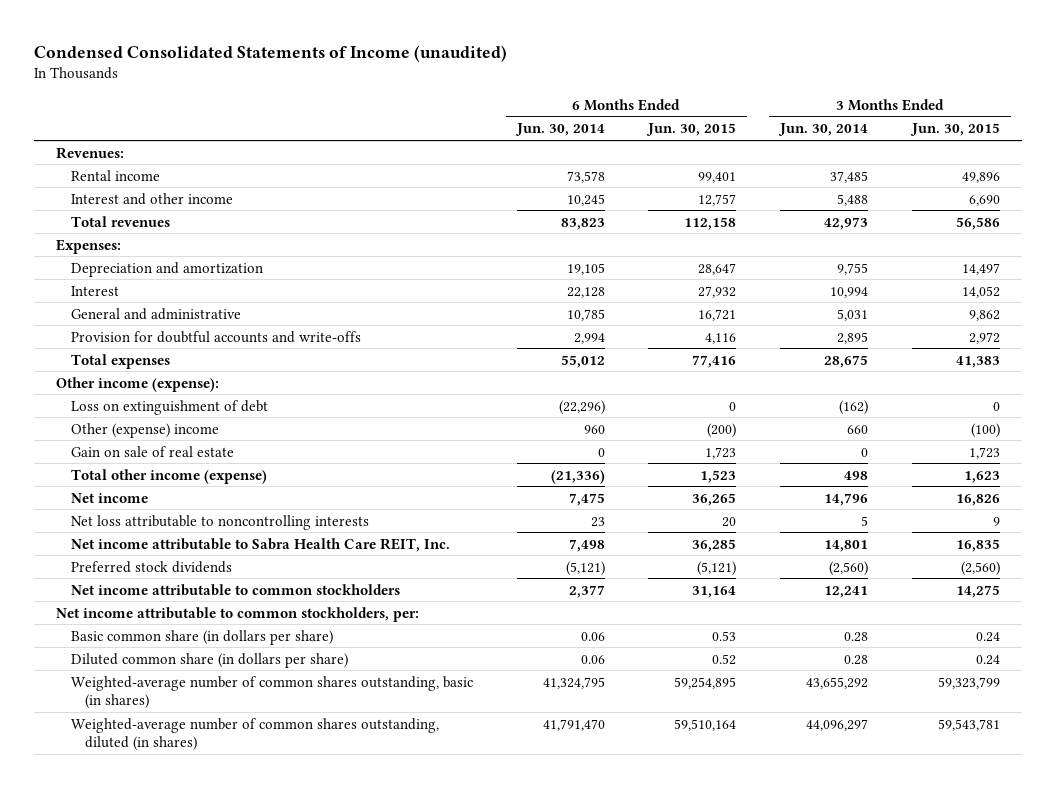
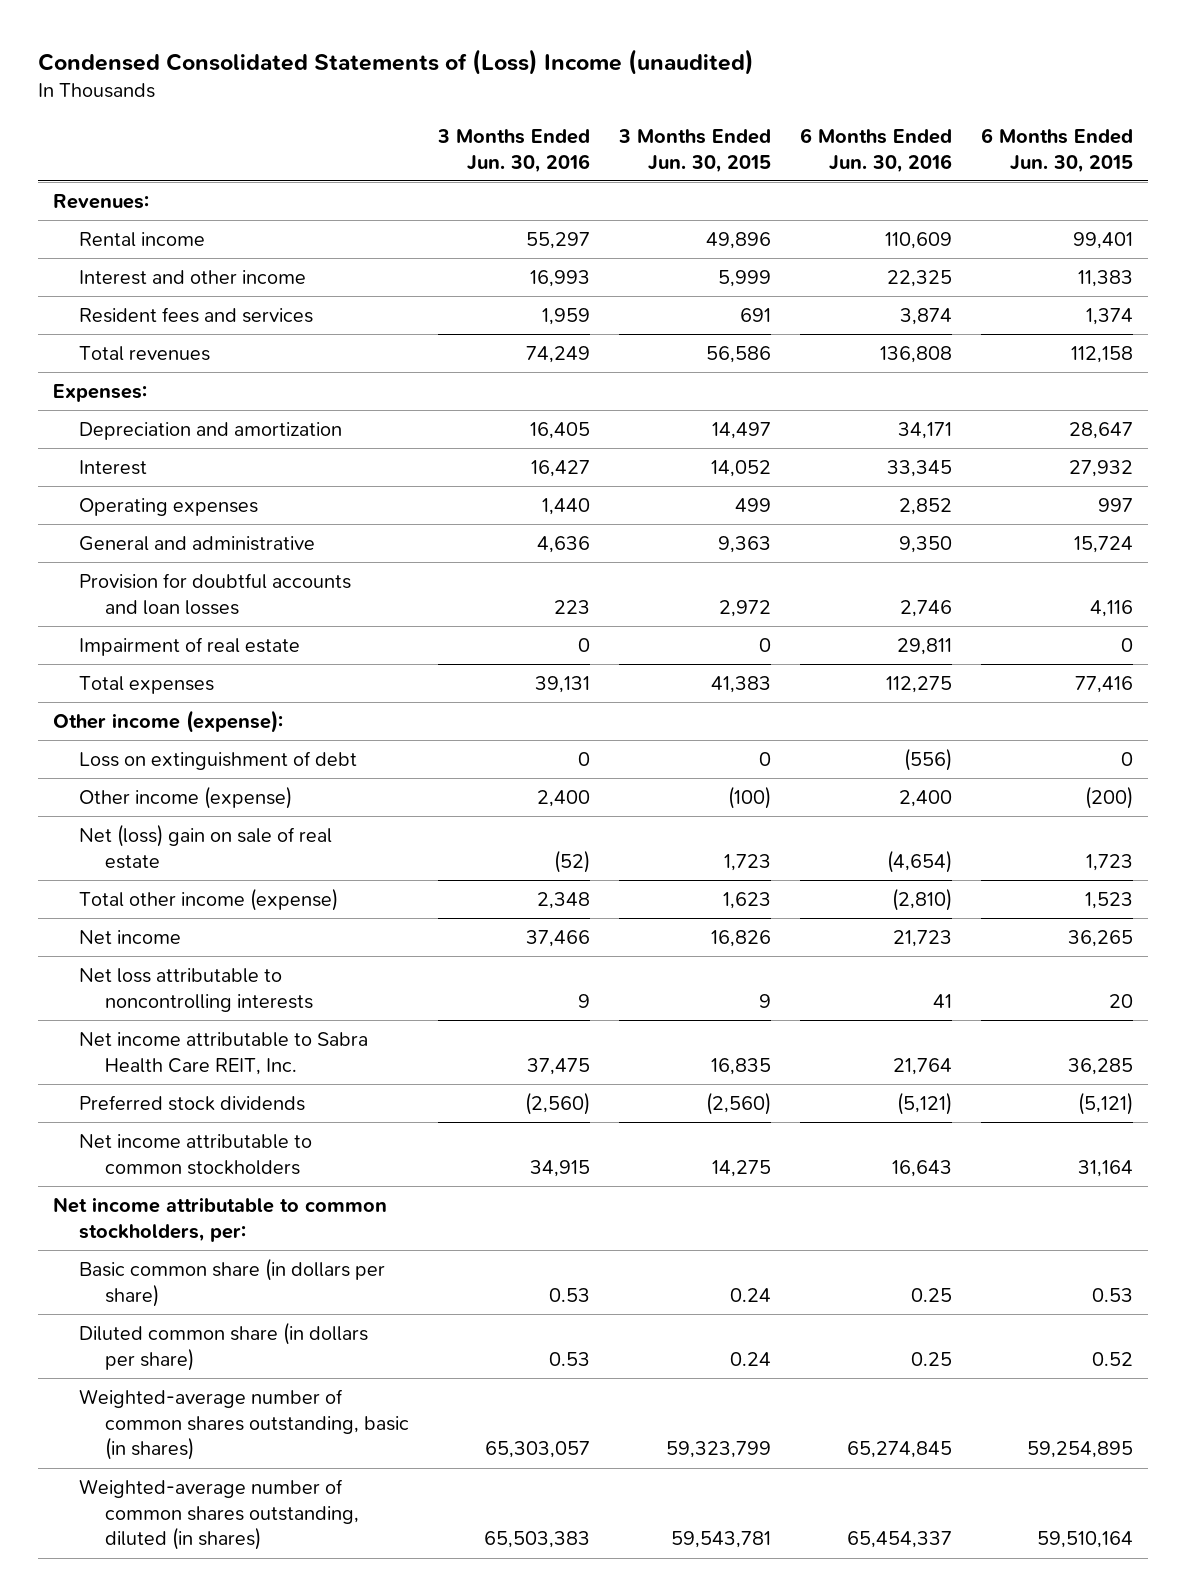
[34,44,508,62] Condensed Consolidated Statements of Income (unaudited) -> [38,48,755,75] Condensed Consolidated Statements of (Loss) Income (unaudited)
[514,123,605,137] Jun. 30, 2014 -> none
[778,123,869,137] Jun. 30, 2014 -> none
none -> [436,128,590,173] 3 Months Ended Jun. 30, 2016
none -> [800,127,953,173] 6 Months Ended Jun. 30, 2016
[698,193,737,206] 12,757 -> [1078,270,1134,288] 11,383
[968,194,1000,206] 6,690 -> [717,270,771,288] 5,999
none -> [78,307,313,324] Resident fees and services
none -> [78,498,258,517] Operating expenses
[698,308,737,321] 16,721 -> [1074,536,1134,554] 15,724
[968,309,1000,321] 9,862 -> [717,536,771,554] 9,363
[70,330,361,343] Provision for doubtful accounts and write-offs -> [78,573,351,615] Provision for doubtful accounts and loan losses
none -> [78,637,300,657] Impairment of real estate
[70,422,219,438] Other (expense) income -> [78,786,292,810] Other income (expense)
[70,445,234,457] Gain on sale of real estate -> [78,824,332,869] Net (loss) gain on sale of real estate

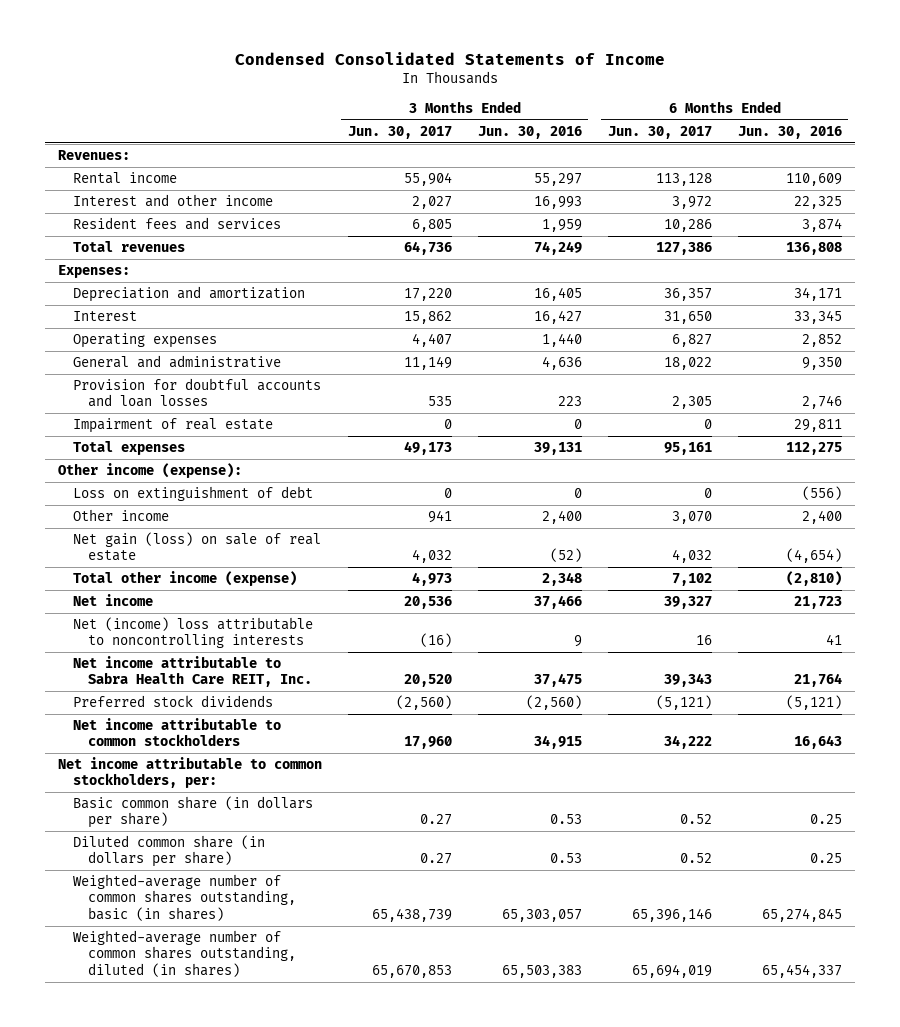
[38,48,755,75] Condensed Consolidated Statements of (Loss) Income (unaudited) -> [234,52,665,66] Condensed Consolidated Statements of Income
[617,128,771,173] 3 Months Ended Jun. 30, 2015 -> none
[981,127,1134,173] 6 Months Ended Jun. 30, 2015 -> none
none -> [347,125,452,139] Jun. 30, 2017
none -> [607,125,712,139] Jun. 30, 2017
[78,786,292,810] Other income (expense) -> [72,509,169,522] Other income
[78,824,332,869] Net (loss) gain on sale of real estate -> [72,532,321,562] Net gain (loss) on sale of real estate
[78,968,313,1012] Net loss attributable to noncontrolling interests -> [72,617,313,649] Net (income) loss attributable to noncontrolling interests

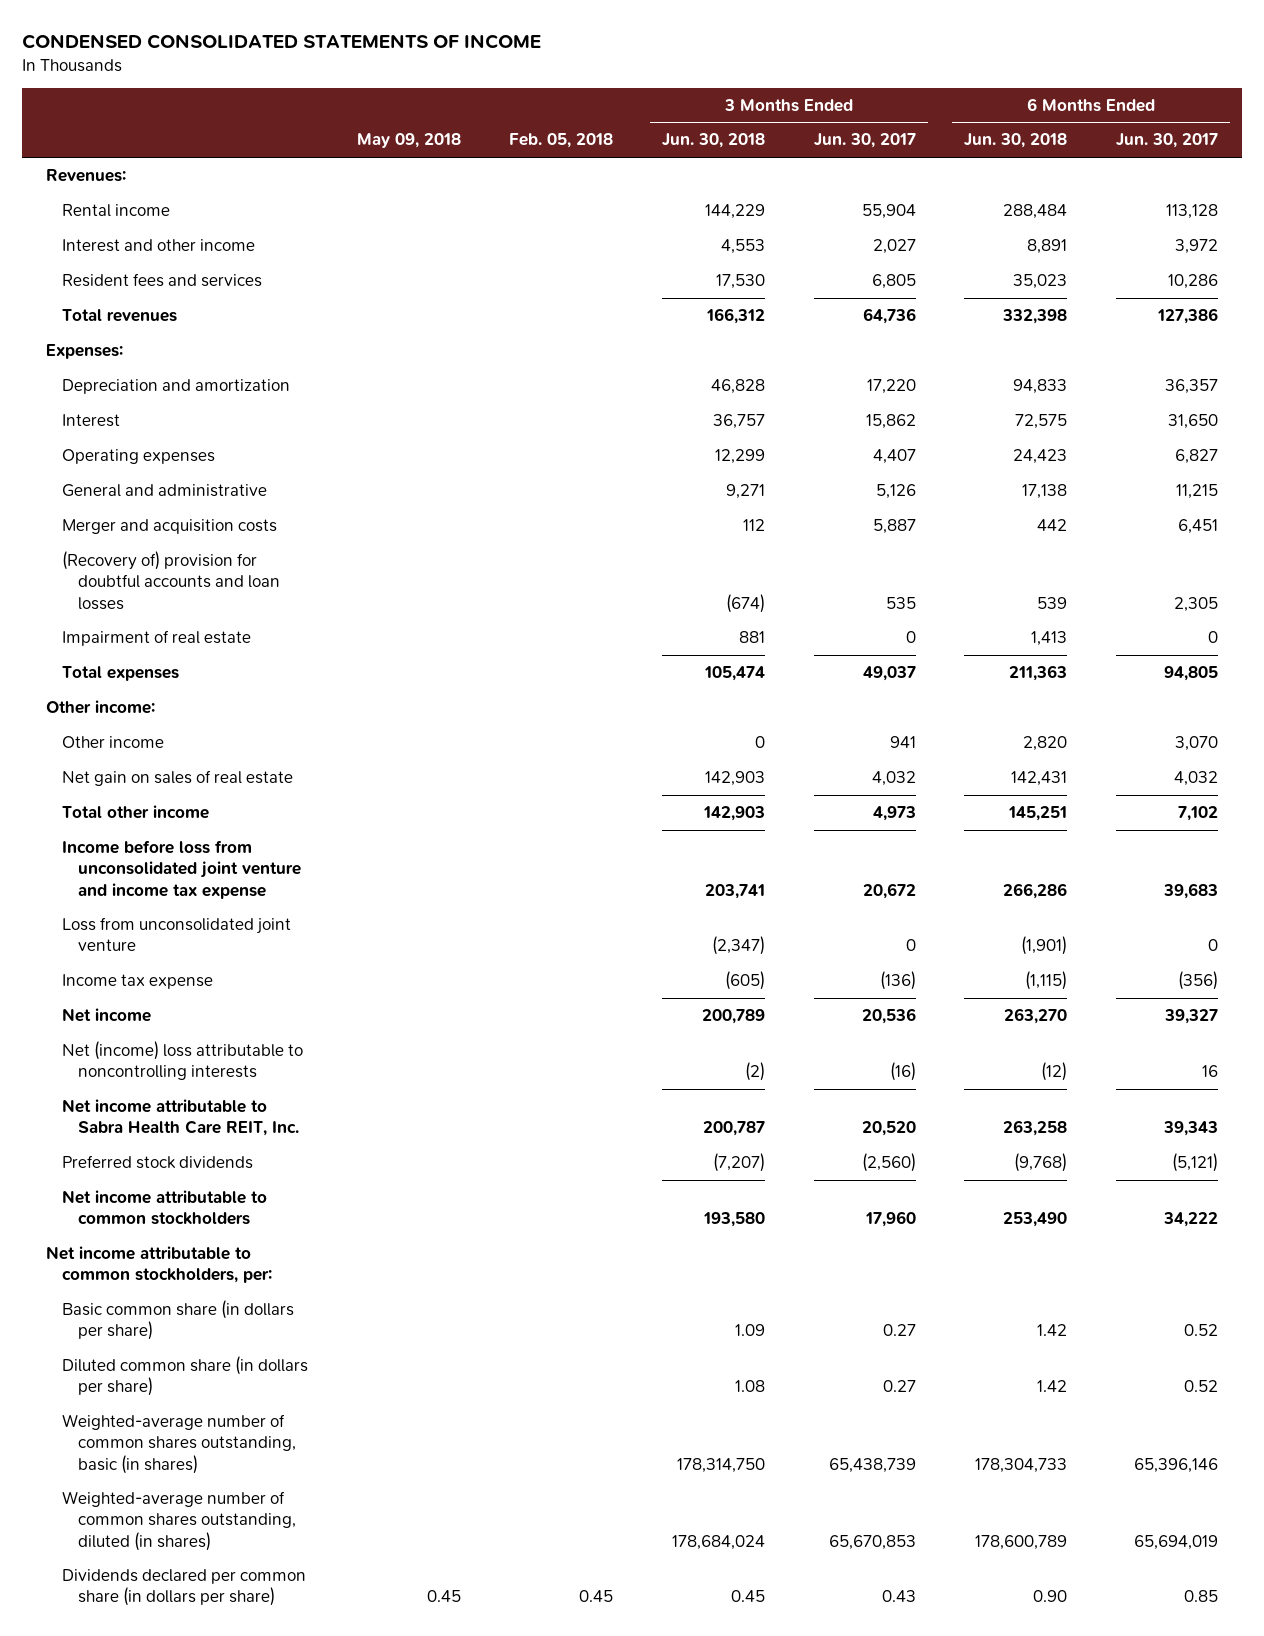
[234,52,665,66] Condensed Consolidated Statements of Income -> [21,33,541,49] CONDENSED CONSOLIDATED STATEMENTS OF INCOME
[477,125,582,139] Jun. 30, 2016 -> none
[737,125,842,139] Jun. 30, 2016 -> none
none -> [356,133,461,149] May 09, 2018
none -> [509,133,614,149] Feb. 05, 2018
none -> [661,133,765,149] Jun. 30, 2018
none -> [964,133,1068,149] Jun. 30, 2018
[403,356,452,371] 11,149 -> [875,484,916,500] 5,126
[663,357,712,371] 18,022 -> [1175,484,1218,500] 11,215
none -> [62,519,278,535] Merger and acquisition costs
[72,378,321,408] Provision for doubtful accounts and loan losses -> [62,551,281,610] (Recovery of) provision for doubtful accounts and loan losses
[72,486,313,502] Loss on extinguishment of debt -> none
[403,441,452,456] 49,173 -> [862,666,916,682] 49,037
[663,442,712,456] 95,161 -> [1163,666,1218,682] 94,805
[57,463,242,479] Other income (expense): -> [45,700,155,715] Other income:
[72,532,321,562] Net gain (loss) on sale of real estate -> [62,770,294,787] Net gain on sales of real estate
[72,571,297,587] Total other income (expense) -> [62,805,210,820] Total other income
none -> [62,840,302,899] Income before loss from unconsolidated joint venture and income tax expense
none -> [62,917,292,952] Loss from unconsolidated joint venture
none -> [62,974,214,990] Income tax expense
none -> [62,1569,307,1607] Dividends declared per common share (in dollars per share)

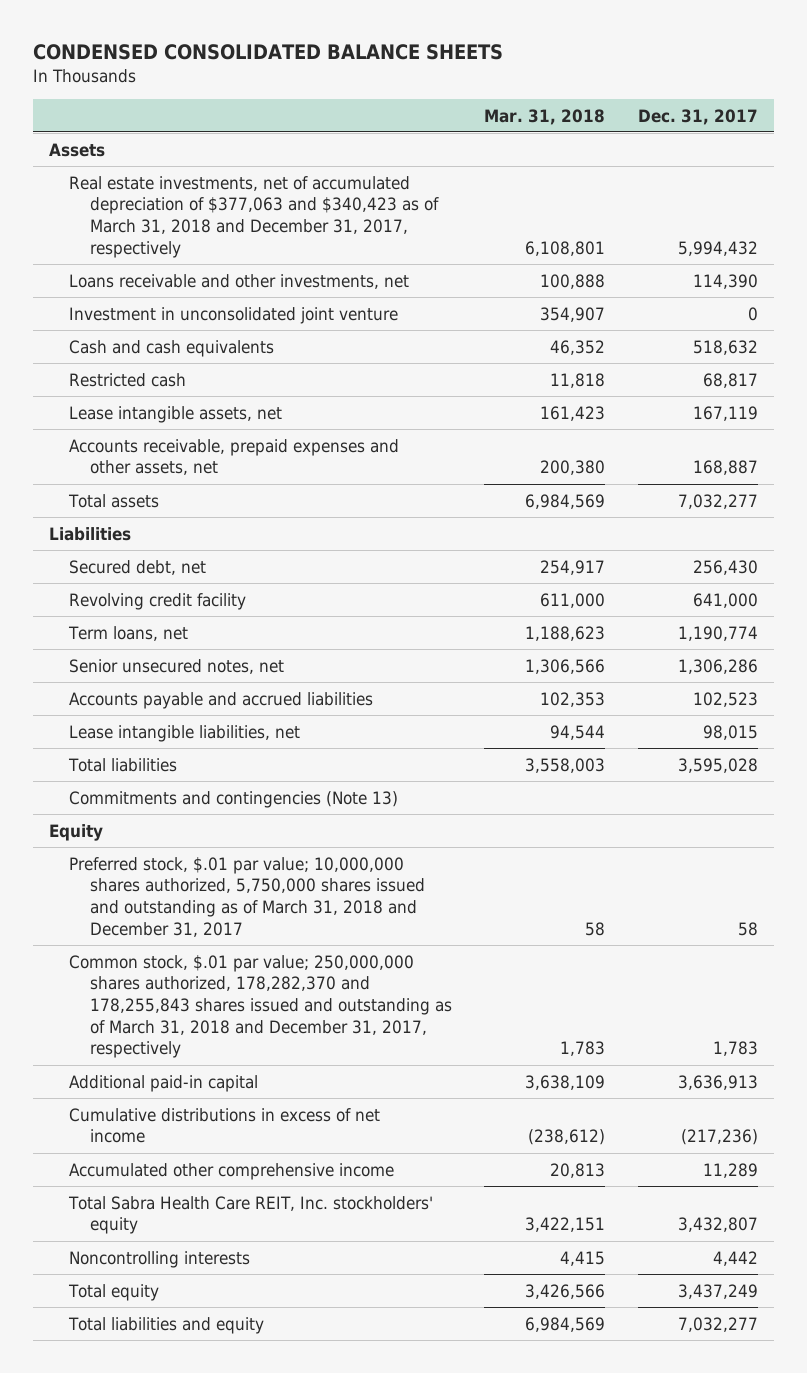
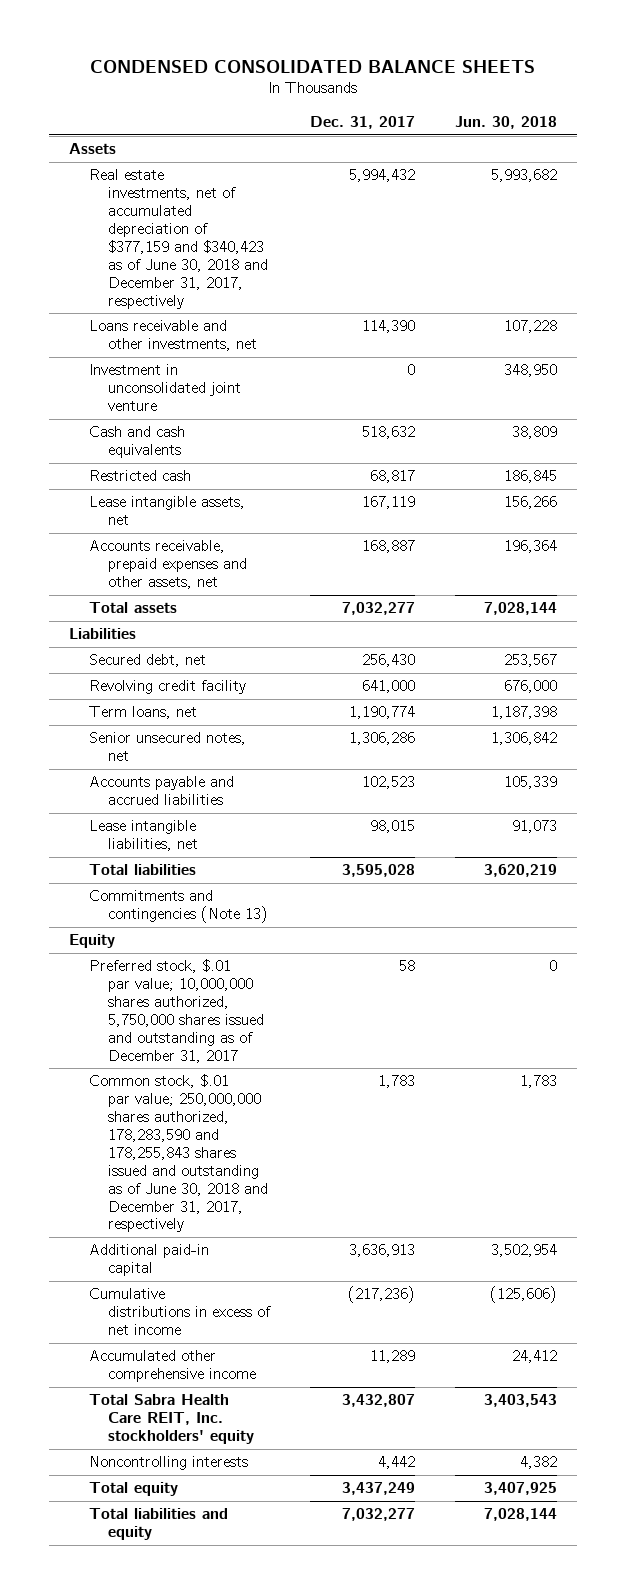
[484,108,606,125] Mar. 31, 2018 -> none
none -> [455,116,558,130] Jun. 30, 2018
[69,175,440,258] Real estate investments, net of accumulated depreciation of $377,063 and $340,423 as of March 31, 2018 and December 31, 2017, respectively -> [88,169,269,309] Real estate investments, net of accumulated depreciation of $377,159 and $340,423 as of June 30, 2018 and December 31, 2017, respectively
[69,856,426,937] Preferred stock, $.01 par value; 10,000,000 shares authorized, 5,750,000 shares issued and outstanding as of March 31, 2018 and December 31, 2017 -> [88,959,265,1063] Preferred stock, $.01 par value; 10,000,000 shares authorized, 5,750,000 shares issued and outstanding as of December 31, 2017
[69,954,453,1059] Common stock, $.01 par value; 250,000,000 shares authorized, 178,282,370 and 178,255,843 shares issued and outstanding as of March 31, 2018 and December 31, 2017, respectively -> [88,1074,269,1233] Common stock, $.01 par value; 250,000,000 shares authorized, 178,283,590 and 178,255,843 shares issued and outstanding as of June 30, 2018 and December 31, 2017, respectively

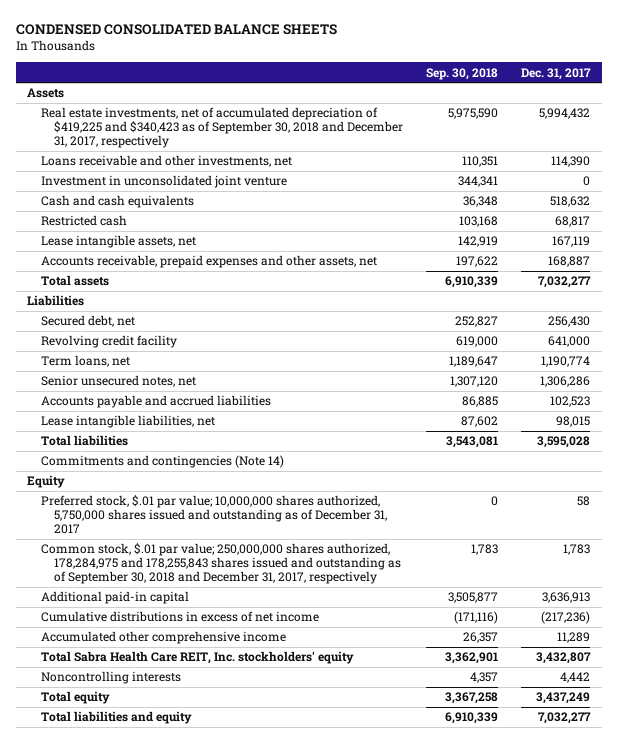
[455,116,558,130] Jun. 30, 2018 -> none
none -> [426,67,499,80] Sep. 30, 2018
[88,169,269,309] Real estate investments, net of accumulated depreciation of $377,159 and $340,423 as of June 30, 2018 and December 31, 2017, respectively -> [40,107,404,149] Real estate investments, net of accumulated depreciation of $419,225 and $340,423 as of September 30, 2018 and December 31, 2017, respectively
[88,890,269,924] Commitments and contingencies (Note 13) -> [40,455,284,469] Commitments and contingencies (Note 14)
[88,1074,269,1233] Common stock, $.01 par value; 250,000,000 shares authorized, 178,283,590 and 178,255,843 shares issued and outstanding as of June 30, 2018 and December 31, 2017, respectively -> [40,543,402,585] Common stock, $.01 par value; 250,000,000 shares authorized, 178,284,975 and 178,255,843 shares issued and outstanding as of September 30, 2018 and December 31, 2017, respectively

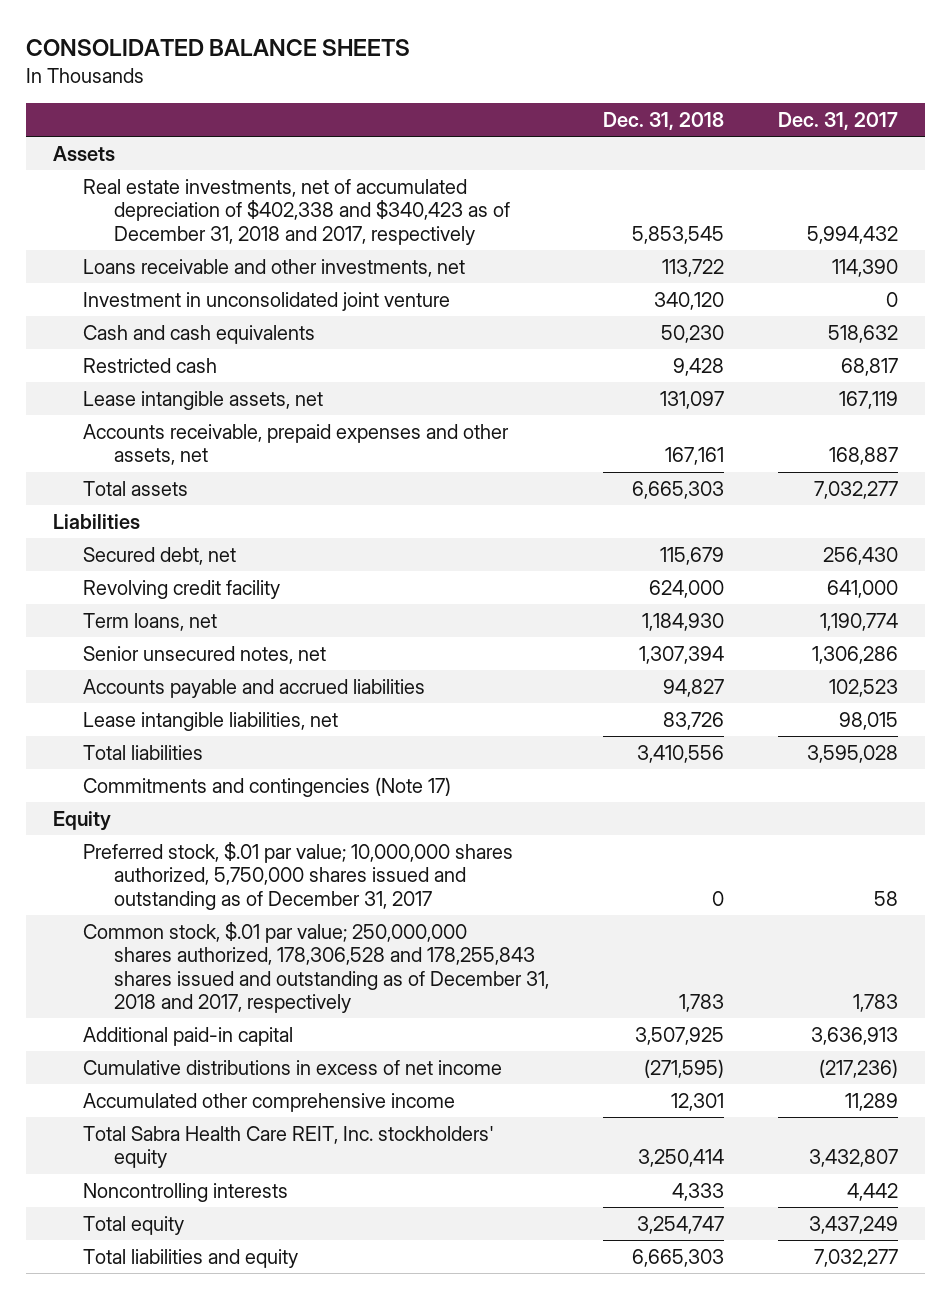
[15,24,337,36] CONDENSED CONSOLIDATED BALANCE SHEETS -> [25,39,410,57] CONSOLIDATED BALANCE SHEETS
[426,67,499,80] Sep. 30, 2018 -> none
none -> [603,111,725,130] Dec. 31, 2018
[40,107,404,149] Real estate investments, net of accumulated depreciation of $419,225 and $340,423 as of September 30, 2018 and December 31, 2017, respectively -> [83,178,510,245] Real estate investments, net of accumulated depreciation of $402,338 and $340,423 as of December 31, 2018 and 2017, respectively
[40,455,284,469] Commitments and contingencies (Note 14) -> [83,776,452,797] Commitments and contingencies (Note 17)
[40,543,402,585] Common stock, $.01 par value; 250,000,000 shares authorized, 178,284,975 and 178,255,843 shares issued and outstanding as of September 30, 2018 and December 31, 2017, respectively -> [83,921,549,1014] Common stock, $.01 par value; 250,000,000 shares authorized, 178,306,528 and 178,255,843 shares issued and outstanding as of December 31, 2018 and 2017, respectively

